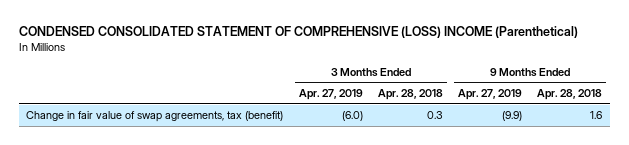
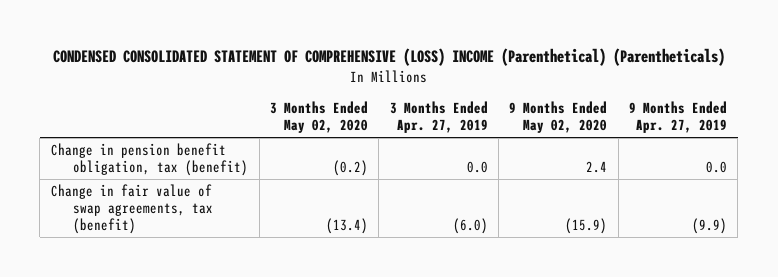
[18,25,578,38] CONDENSED CONSOLIDATED STATEMENT OF COMPREHENSIVE (LOSS) INCOME (Parenthetical) -> [52,48,725,67] CONDENSED CONSOLIDATED STATEMENT OF COMPREHENSIVE (LOSS) INCOME (Parenthetical) (Parentheticals)
[377,89,443,101] Apr. 28, 2018 -> none
[537,89,603,101] Apr. 28, 2018 -> none
none -> [269,101,368,134] 3 Months Ended May 02, 2020
none -> [509,101,608,134] 9 Months Ended May 02, 2020
none -> [50,143,249,177] Change in pension benefit obligation, tax (benefit)

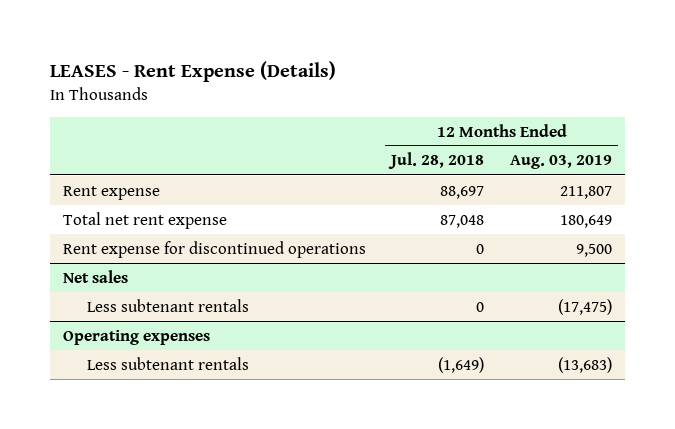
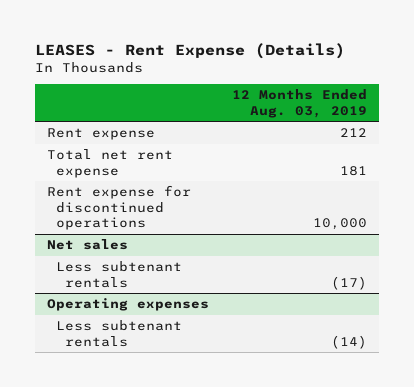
[388,152,485,170] Jul. 28, 2018 -> none
[560,185,613,199] 211,807 -> [340,128,368,138] 212
[560,214,613,228] 180,649 -> [340,165,368,176] 181
[576,243,613,257] 9,500 -> [313,218,368,231] 10,000
[558,298,613,315] (17,475) -> [331,275,368,290] (17)
[558,356,613,373] (13,683) -> [331,334,368,349] (14)

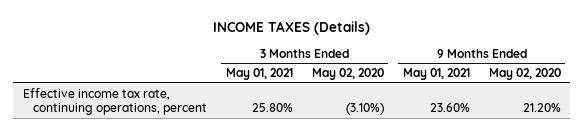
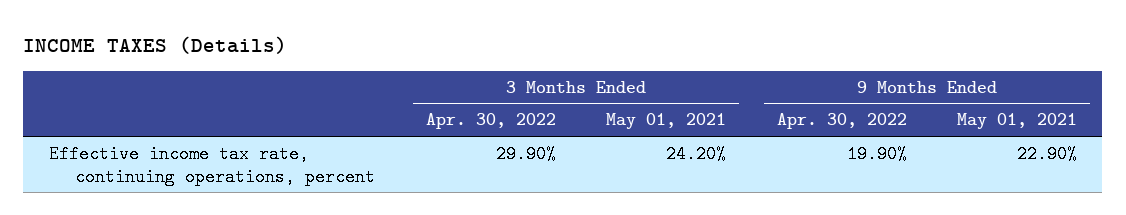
[311,68,384,81] May 02, 2020 -> none
[488,68,561,81] May 02, 2020 -> none
none -> [425,113,556,130] Apr. 30, 2022
none -> [776,113,907,130] Apr. 30, 2022
[251,103,293,113] 25.80% -> [666,144,727,163] 24.20%
[429,103,470,113] 23.60% -> [1017,144,1078,163] 22.90%

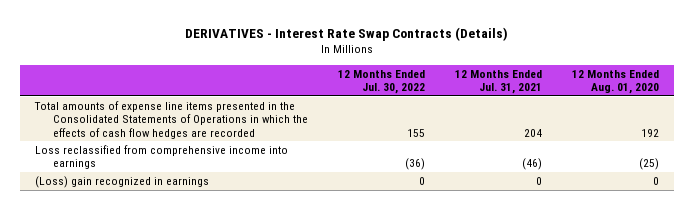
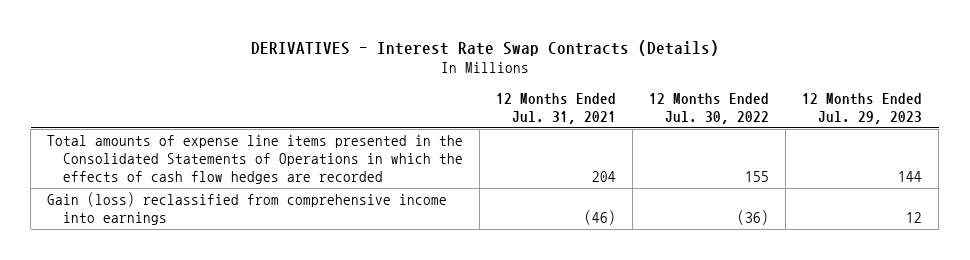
[572,69,660,95] 12 Months Ended Aug. 01, 2020 -> none
none -> [802,92,923,125] 12 Months Ended Jul. 29, 2023
[34,175,209,188] (Loss) gain recognized in earnings -> none
[34,144,288,170] Loss reclassified from comprehensive income into earnings -> [47,192,448,226] Gain (loss) reclassified from comprehensive income into earnings

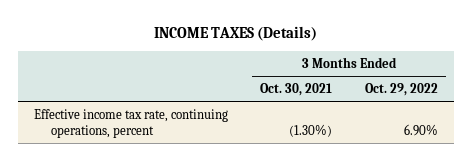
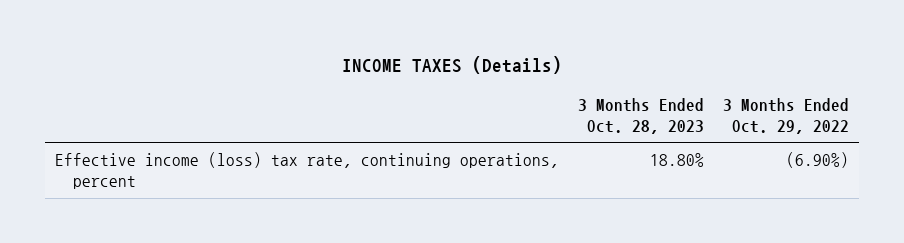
[260,83,333,97] Oct. 30, 2021 -> none
none -> [577,97,704,134] 3 Months Ended Oct. 28, 2023
[33,108,228,138] Effective income tax rate, continuing operations, percent -> [54,152,559,190] Effective income (loss) tax rate, continuing operations, percent
[403,123,438,136] 6.90% -> [786,152,850,169] (6.90%)

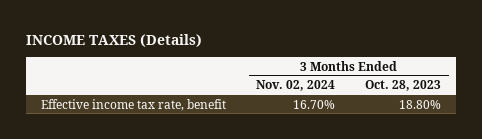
[723,97,850,134] 3 Months Ended Oct. 29, 2022 -> none
none -> [256,80,336,92] Nov. 02, 2024
[54,152,559,190] Effective income (loss) tax rate, continuing operations, percent -> [41,98,227,111] Effective income tax rate, benefit

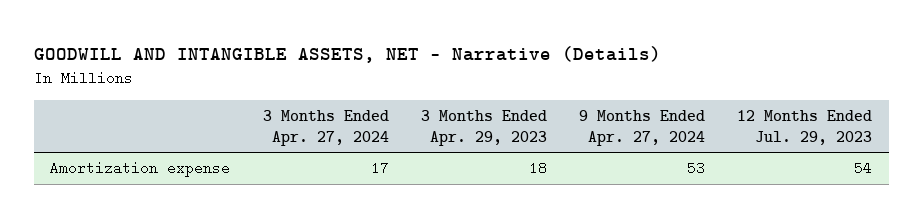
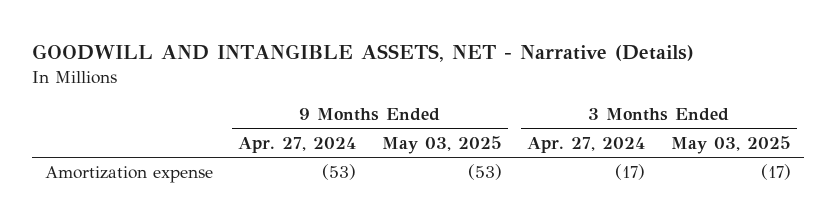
[420,109,547,147] 3 Months Ended Apr. 29, 2023 -> none
[737,109,873,146] 12 Months Ended Jul. 29, 2023 -> none
none -> [381,135,502,154] May 03, 2025
none -> [670,135,791,154] May 03, 2025
[370,161,389,176] 17 -> [615,164,646,181] (17)
[687,161,706,176] 53 -> [322,164,357,181] (53)

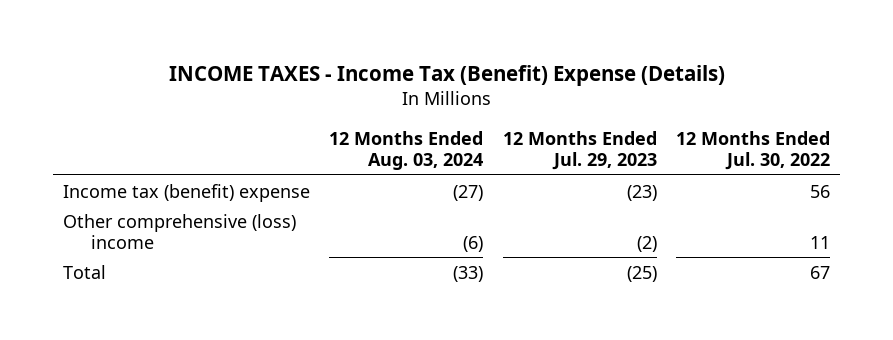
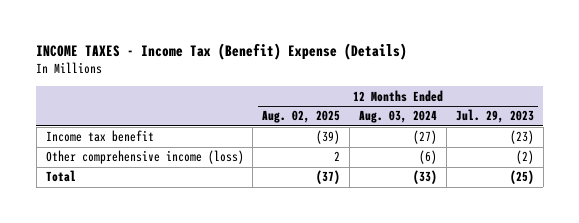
[676,130,831,170] 12 Months Ended Jul. 30, 2022 -> none
none -> [262,110,341,124] Aug. 02, 2025
[63,183,311,202] Income tax (benefit) expense -> [45,130,154,143] Income tax benefit
[63,213,297,249] Other comprehensive (loss) income -> [45,150,244,165] Other comprehensive income (loss)

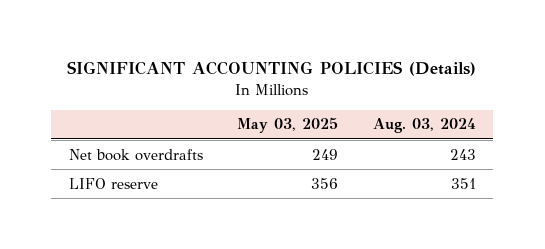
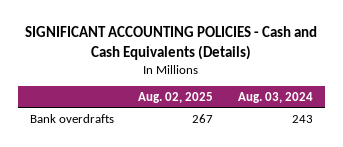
[67,61,477,77] SIGNIFICANT ACCOUNTING POLICIES (Details) -> [25,26,318,60] SIGNIFICANT ACCOUNTING POLICIES - Cash and Cash Equivalents (Details)
[237,117,339,134] May 03, 2025 -> none
none -> [138,91,214,103] Aug. 02, 2025
[68,177,158,189] LIFO reserve -> none
[68,148,203,161] Net book overdrafts -> [30,113,115,123] Bank overdrafts

